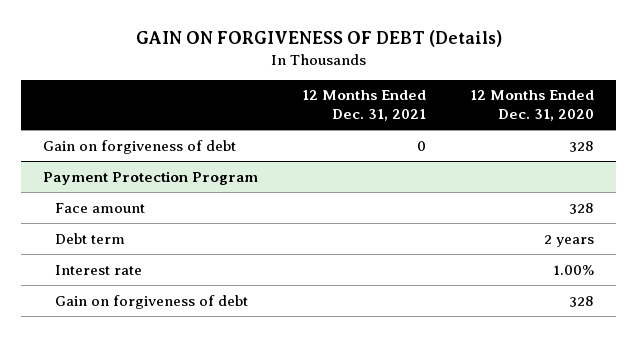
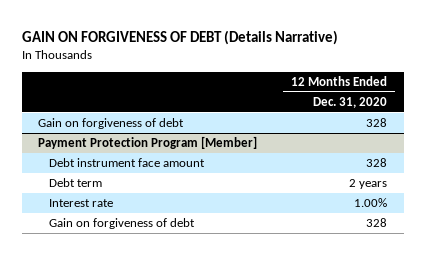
[135,30,502,48] GAIN ON FORGIVENESS OF DEBT (Details) -> [21,29,338,45] GAIN ON FORGIVENESS OF DEBT (Details Narrative)
[302,90,427,122] 12 Months Ended Dec. 31, 2021 -> none
[43,170,259,185] Payment Protection Program -> [38,136,258,150] Payment Protection Program [Member]
[54,202,145,213] Face amount -> [48,158,205,168] Debt instrument face amount

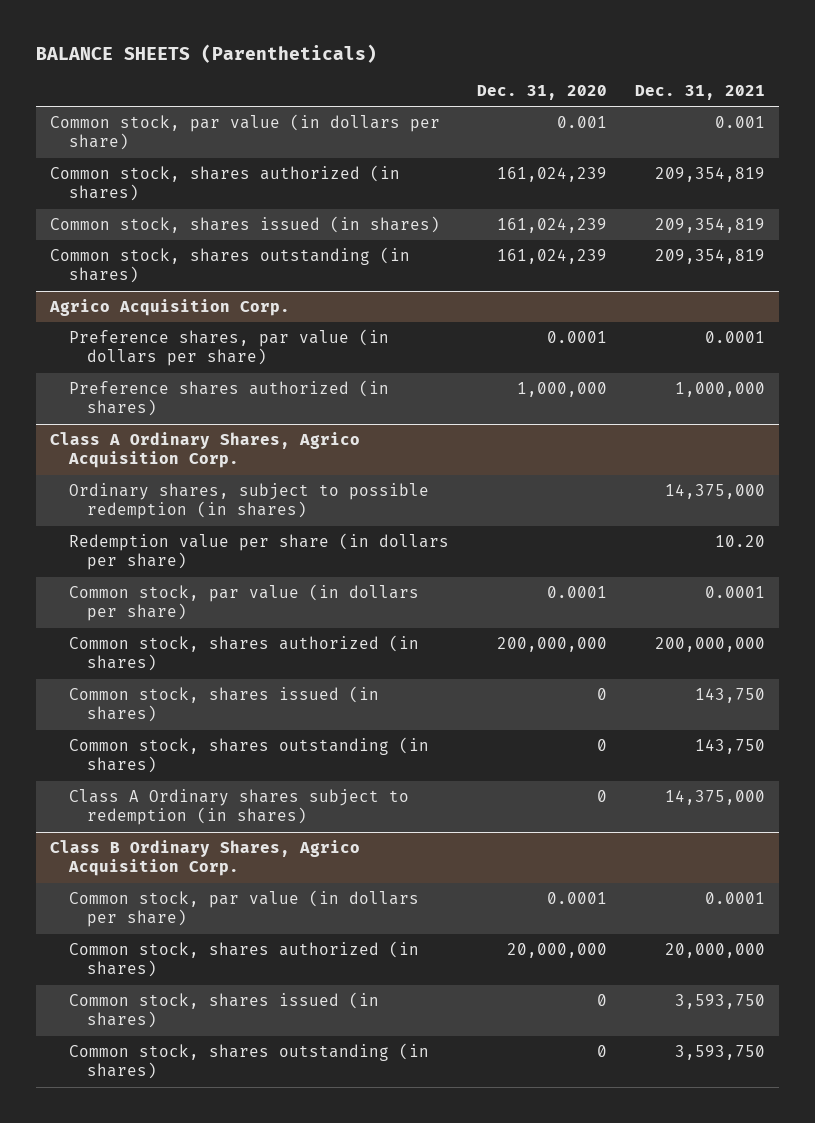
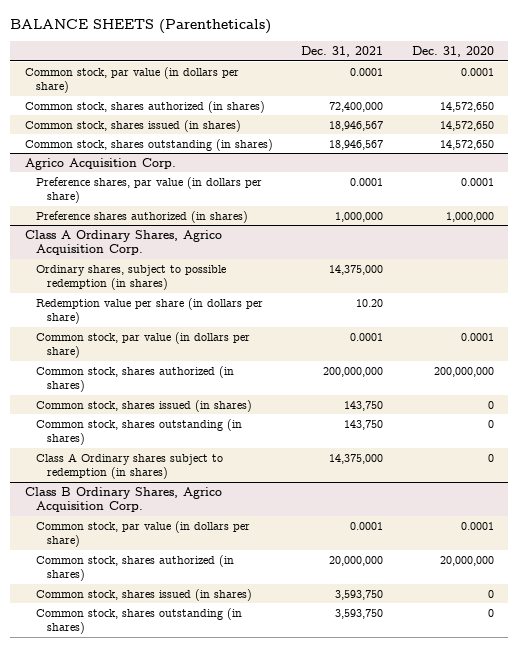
[556,115,607,128] 0.001 -> [460,67,494,76] 0.0001
[715,115,766,128] 0.001 -> [350,67,384,76] 0.0001
[496,166,607,182] 161,024,239 -> [439,101,494,112] 14,572,650
[655,166,766,182] 209,354,819 -> [329,101,384,112] 72,400,000
[496,217,607,233] 161,024,239 -> [439,120,494,131] 14,572,650
[655,217,766,233] 209,354,819 -> [329,120,384,131] 18,946,567
[496,248,607,264] 161,024,239 -> [439,139,494,150] 14,572,650
[655,248,766,264] 209,354,819 -> [329,139,384,150] 18,946,567

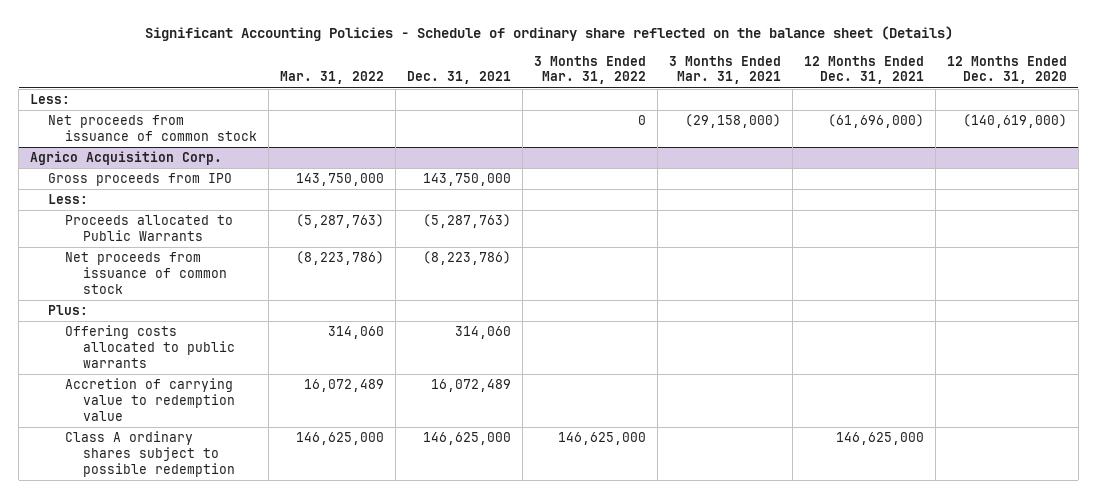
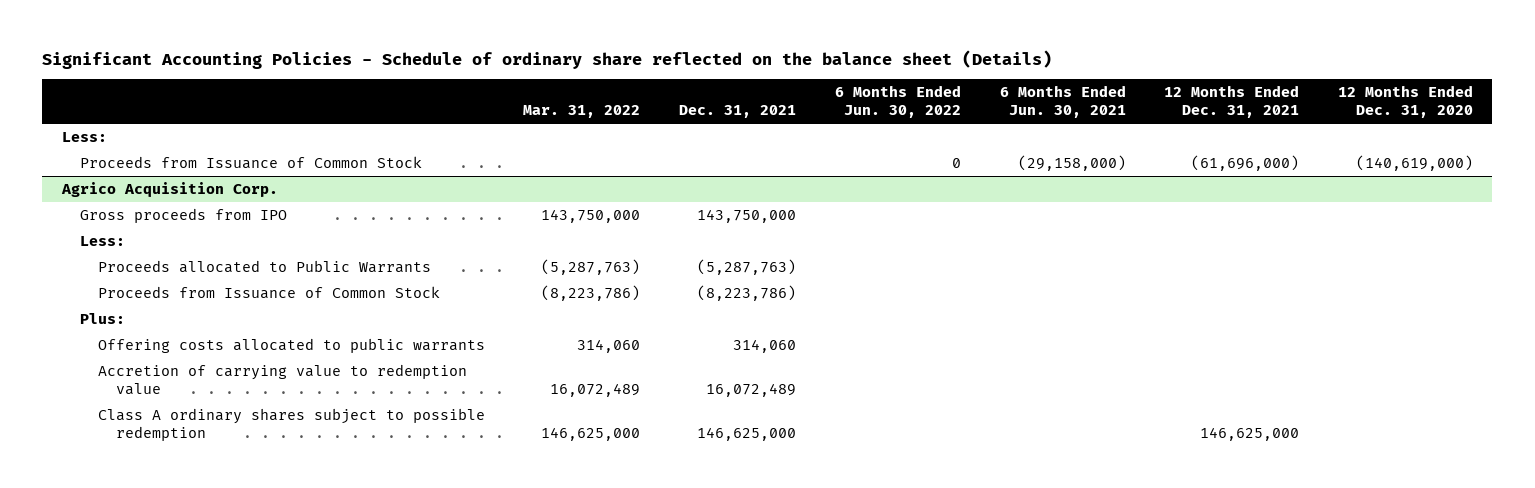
[534,55,647,85] 3 Months Ended Mar. 31, 2022 -> none
[668,55,781,85] 3 Months Ended Mar. 31, 2021 -> none
none -> [834,84,961,119] 6 Months Ended Jun. 30, 2022
none -> [999,84,1126,119] 6 Months Ended Jun. 30, 2021
[47,115,258,141] Net proceeds from issuance of common stock -> [79,155,422,169] Proceeds from Issuance of Common Stock
[65,252,227,294] Net proceeds from issuance of common stock -> [97,285,440,299] Proceeds from Issuance of Common Stock

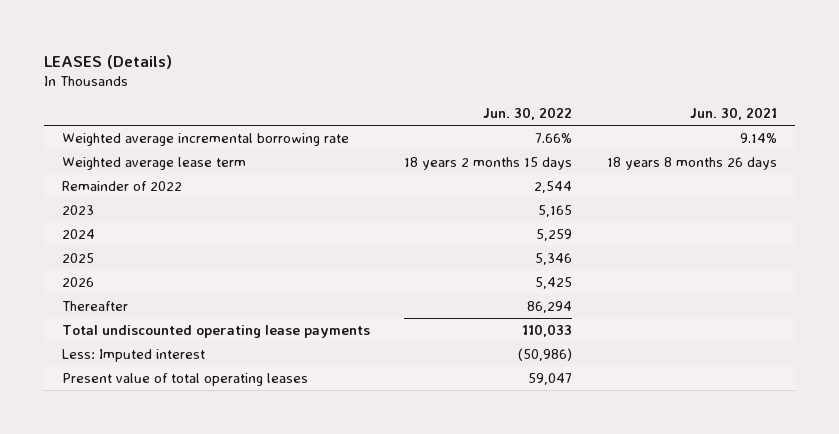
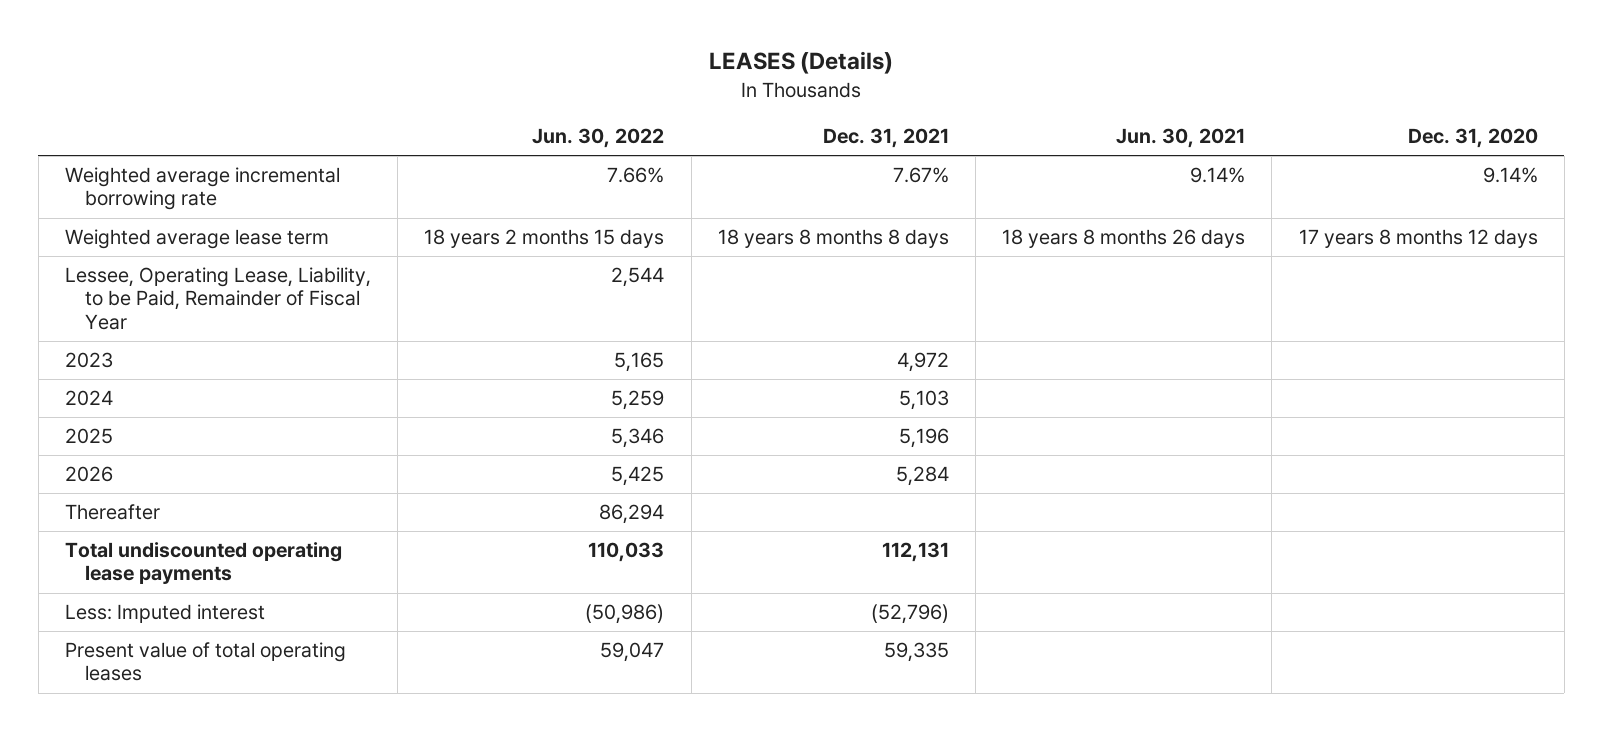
none -> [822,127,949,148] Dec. 31, 2021
none -> [1407,127,1538,148] Dec. 31, 2020
[61,181,182,192] Remainder of 2022 -> [65,267,372,330] Lessee, Operating Lease, Liability, to be Paid, Remainder of Fiscal Year

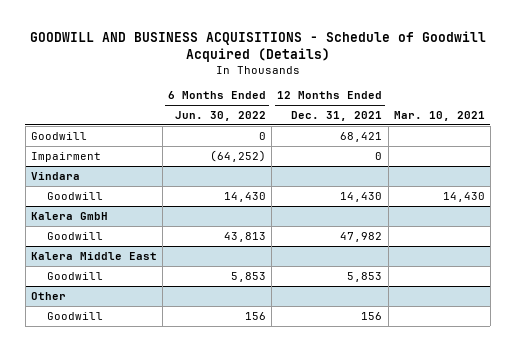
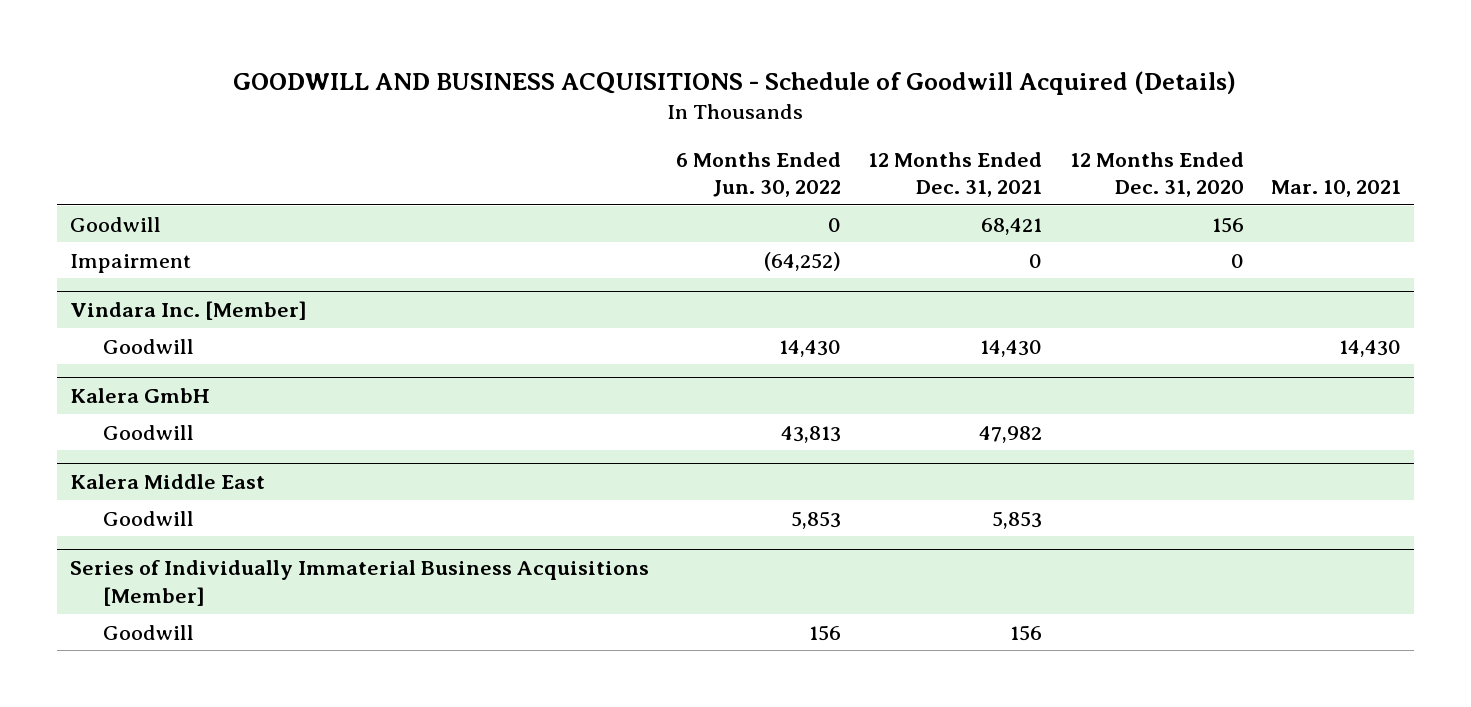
none -> [1069,151,1244,198] 12 Months Ended Dec. 31, 2020
[30,171,80,180] Vindara -> [70,301,308,321] Vindara Inc. [Member]
[30,291,66,300] Other -> [70,560,650,607] Series of Individually Immaterial Business Acquisitions [Member]

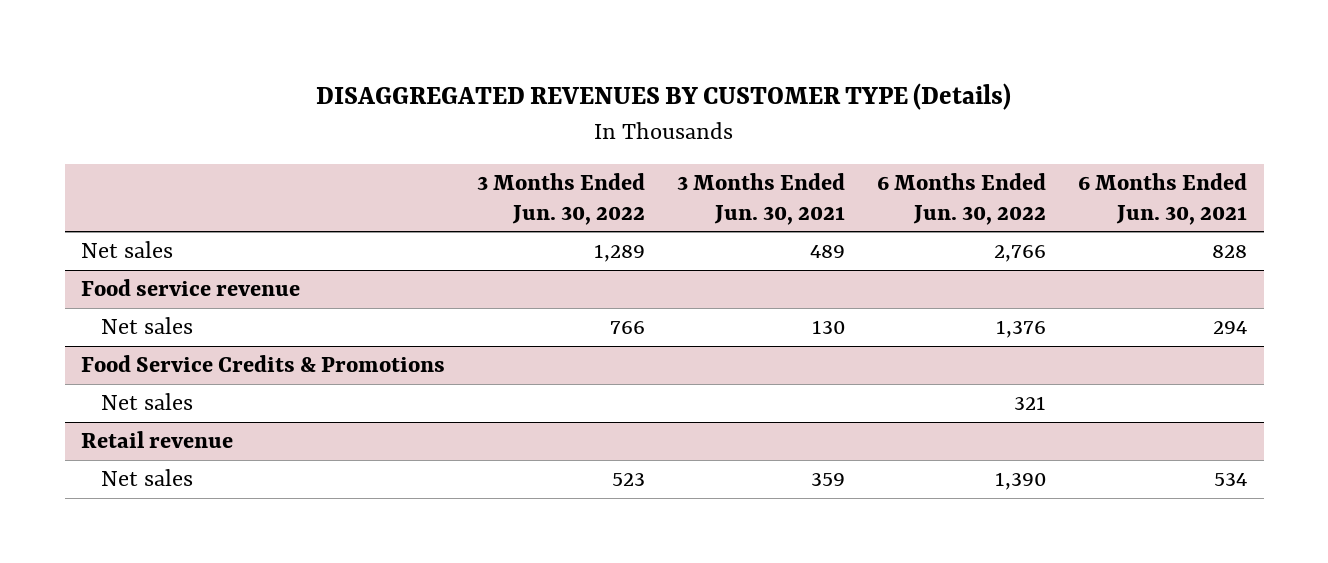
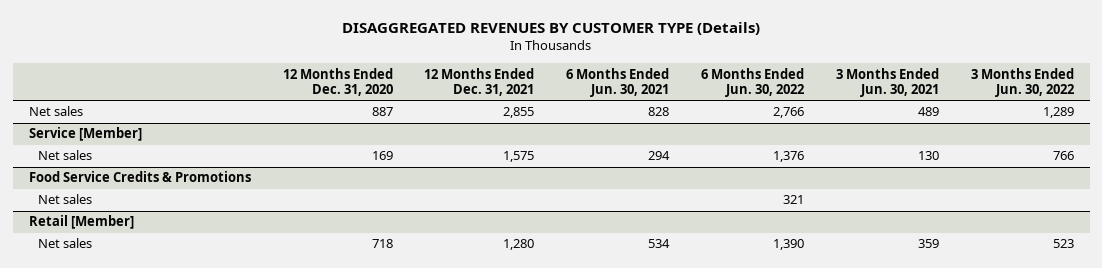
none -> [282,67,393,96] 12 Months Ended Dec. 31, 2020
none -> [424,67,535,96] 12 Months Ended Dec. 31, 2021
[80,279,300,297] Food service revenue -> [28,127,142,142] Service [Member]
[80,431,233,449] Retail revenue -> [28,215,134,230] Retail [Member]

